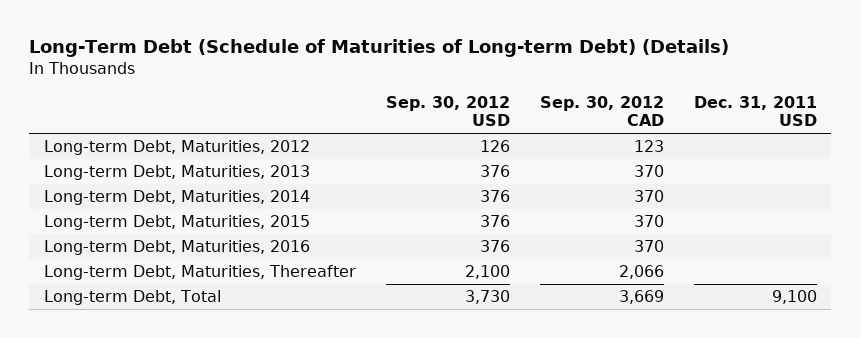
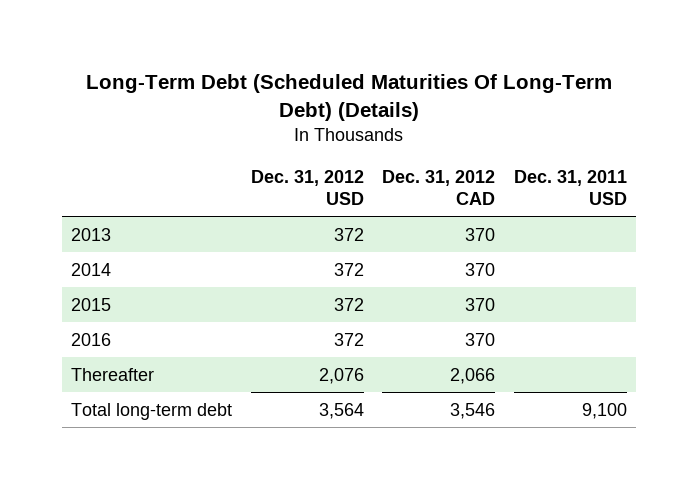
[29,39,730,58] Long-Term Debt (Schedule of Maturities of Long-term Debt) (Details) -> [85,74,612,122] Long-Term Debt (Scheduled Maturities Of Long-Term Debt) (Details)
[386,95,511,127] Sep. 30, 2012 USD -> none
[539,95,664,127] Sep. 30, 2012 CAD -> none
none -> [250,169,364,206] Dec. 31, 2012 USD
none -> [382,169,496,206] Dec. 31, 2012 CAD
[44,240,311,256] Long-term Debt, Maturities, 2016 -> none
[44,140,311,156] Long-term Debt, Maturities, 2012 -> [70,227,111,241] 2013
[44,165,311,181] Long-term Debt, Maturities, 2013 -> [70,262,111,276] 2014
[44,190,311,206] Long-term Debt, Maturities, 2014 -> [70,297,111,311] 2015
[44,215,311,231] Long-term Debt, Maturities, 2015 -> [70,332,111,346] 2016
[44,265,357,281] Long-term Debt, Maturities, Thereafter -> [70,367,154,381] Thereafter
[44,290,222,306] Long-term Debt, Total -> [70,402,232,420] Total long-term debt

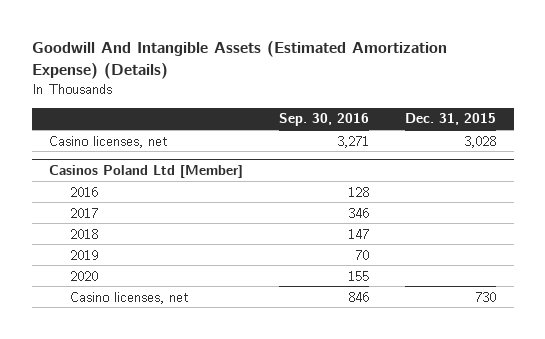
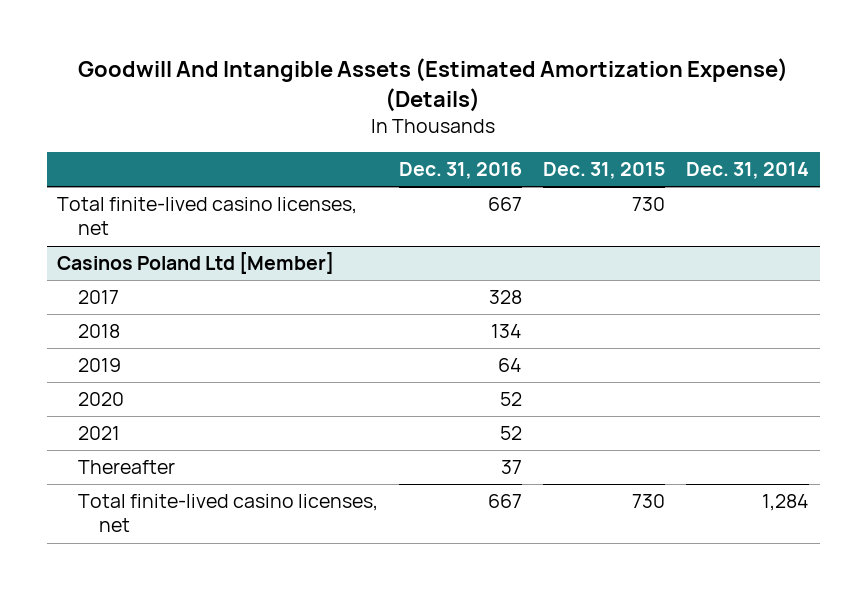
[279,113,370,127] Sep. 30, 2016 -> none
none -> [399,162,523,180] Dec. 31, 2016
none -> [686,162,810,180] Dec. 31, 2014
[49,135,168,148] Casino licenses, net -> [57,197,358,236] Total finite-lived casino licenses, net
[463,135,496,148] 3,028 -> [632,197,666,212] 730
[70,186,99,197] 2016 -> none
none -> [78,426,121,441] 2021
none -> [78,460,176,475] Thereafter
[70,291,189,304] Casino licenses, net -> [78,494,379,533] Total finite-lived casino licenses, net

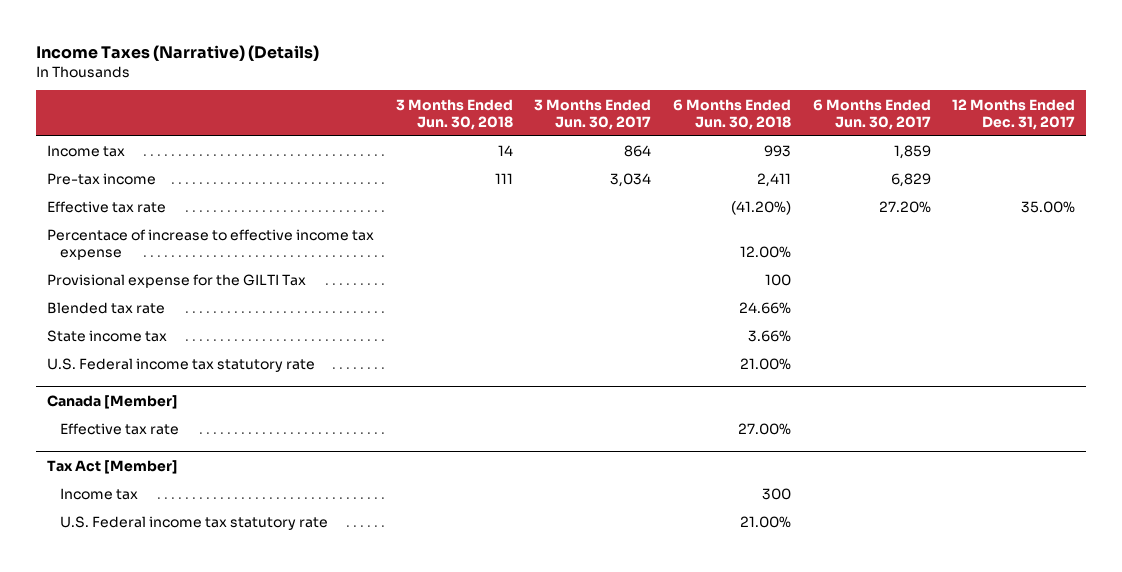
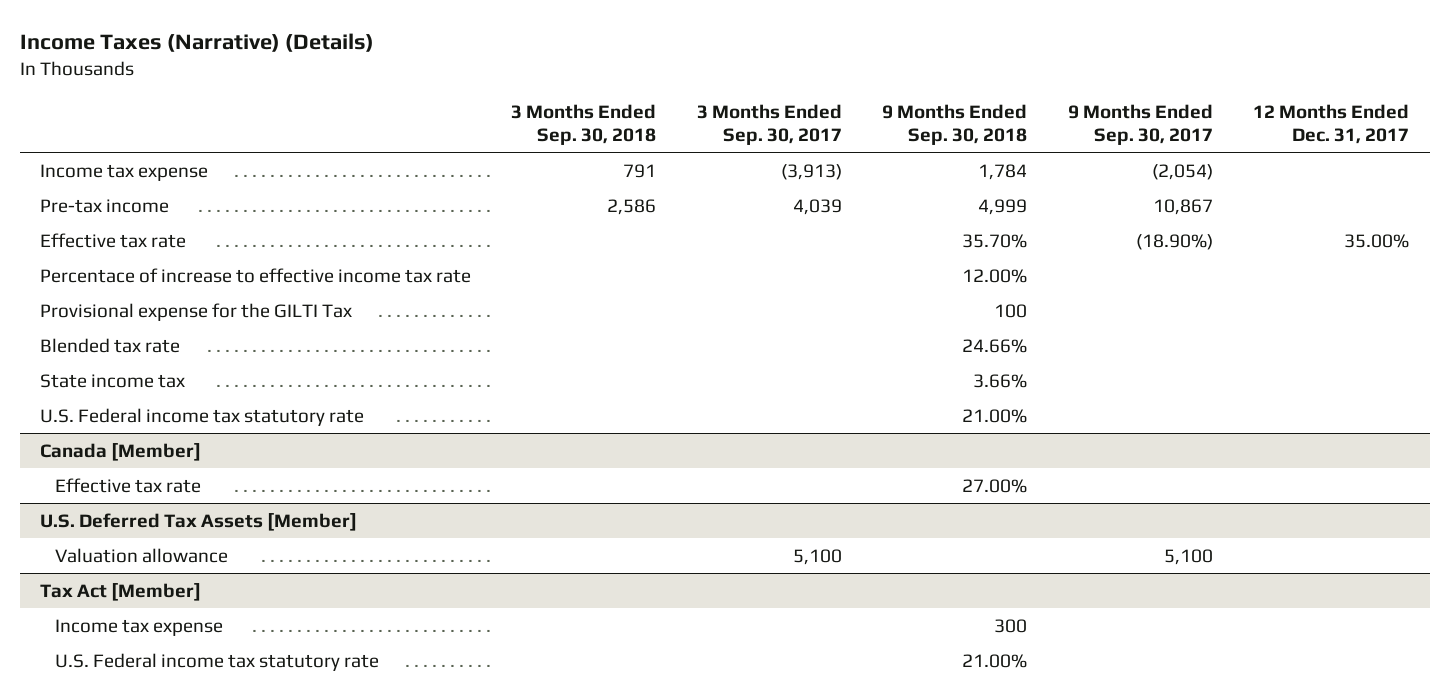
[395,98,513,130] 3 Months Ended Jun. 30, 2018 -> none
[534,98,652,130] 3 Months Ended Jun. 30, 2017 -> none
[672,98,791,130] 6 Months Ended Jun. 30, 2018 -> none
[812,98,931,130] 6 Months Ended Jun. 30, 2017 -> none
none -> [511,103,657,145] 3 Months Ended Sep. 30, 2018
none -> [696,103,842,145] 3 Months Ended Sep. 30, 2017
none -> [882,103,1028,145] 9 Months Ended Sep. 30, 2018
none -> [1067,103,1213,145] 9 Months Ended Sep. 30, 2017
[46,145,125,158] Income tax -> [40,163,209,181] Income tax expense
[46,229,374,261] Percentace of increase to effective income tax expense -> [40,267,472,283] Percentace of increase to effective income tax rate
none -> [40,512,358,531] U.S. Deferred Tax Assets [Member]
none -> [55,547,229,563] Valuation allowance
[60,488,139,501] Income tax -> [55,618,224,636] Income tax expense

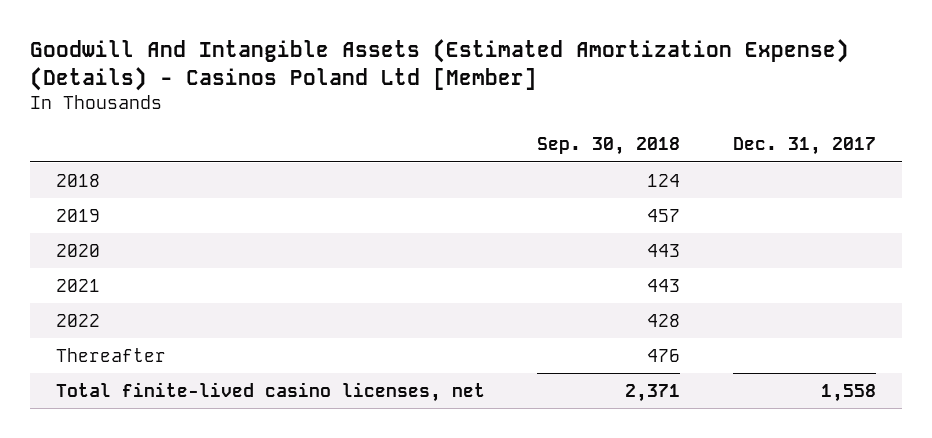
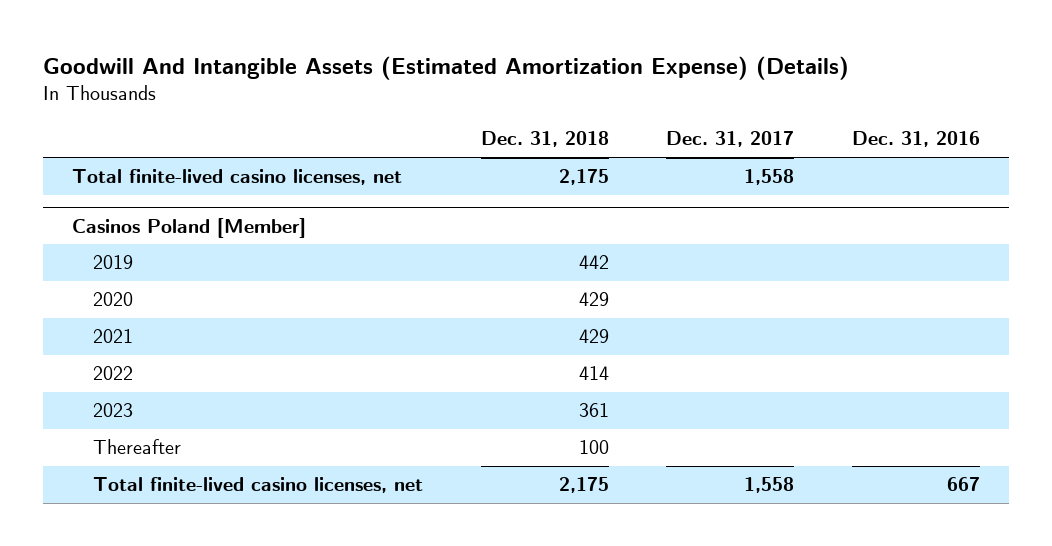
[29,39,849,91] Goodwill And Intangible Assets (Estimated Amortization Expense) (Details) - Casinos Poland Ltd [Member] -> [43,55,850,80] Goodwill And Intangible Assets (Estimated Amortization Expense) (Details)
[537,137,681,156] Sep. 30, 2018 -> none
none -> [480,131,609,148] Dec. 31, 2018
none -> [851,131,980,148] Dec. 31, 2016
[56,173,101,187] 2018 -> none
[56,208,101,222] 2019 -> none
[56,243,101,257] 2020 -> none
[56,278,101,292] 2021 -> none
[56,313,101,327] 2022 -> none
[56,347,167,362] Thereafter -> none
none -> [71,217,306,238] Casinos Poland [Member]
none -> [93,255,134,270] 2019
none -> [93,292,134,307] 2020
none -> [93,329,134,344] 2021
none -> [93,366,134,381] 2022
none -> [93,403,134,418] 2023
none -> [93,439,182,455] Thereafter
none -> [93,477,424,494] Total finite-lived casino licenses, net

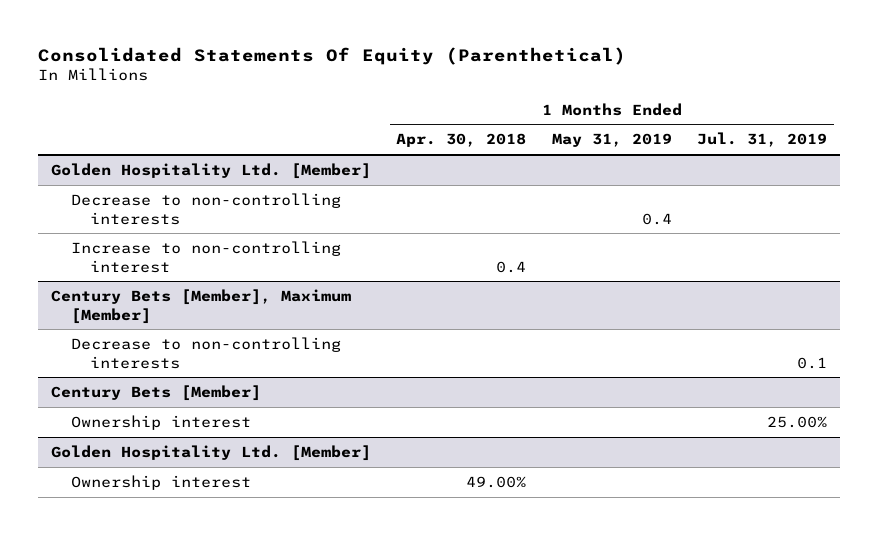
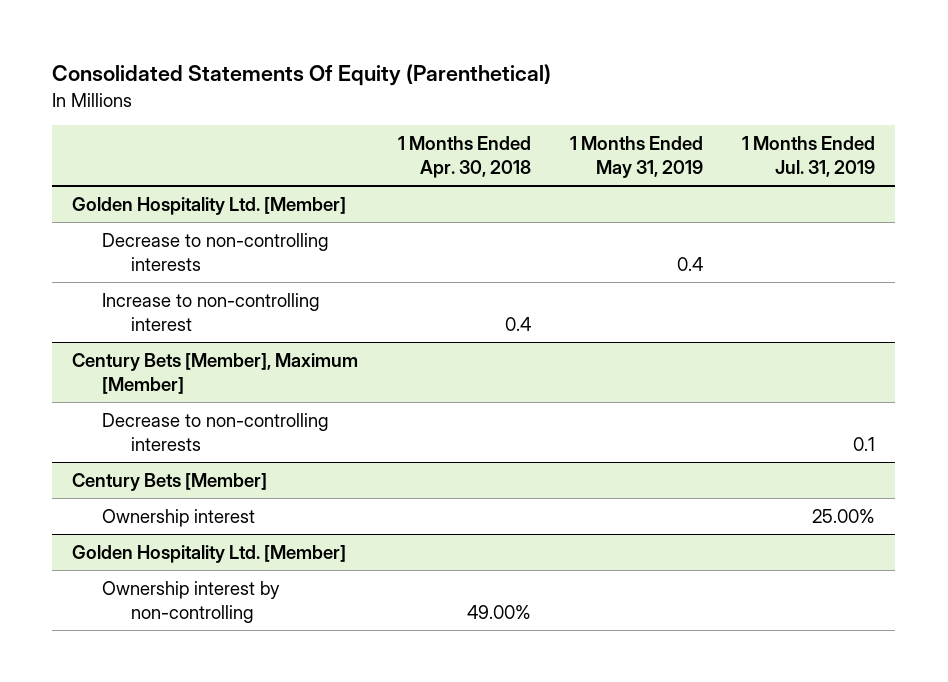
[70,474,251,490] Ownership interest -> none
none -> [101,580,280,623] Ownership interest by non-controlling

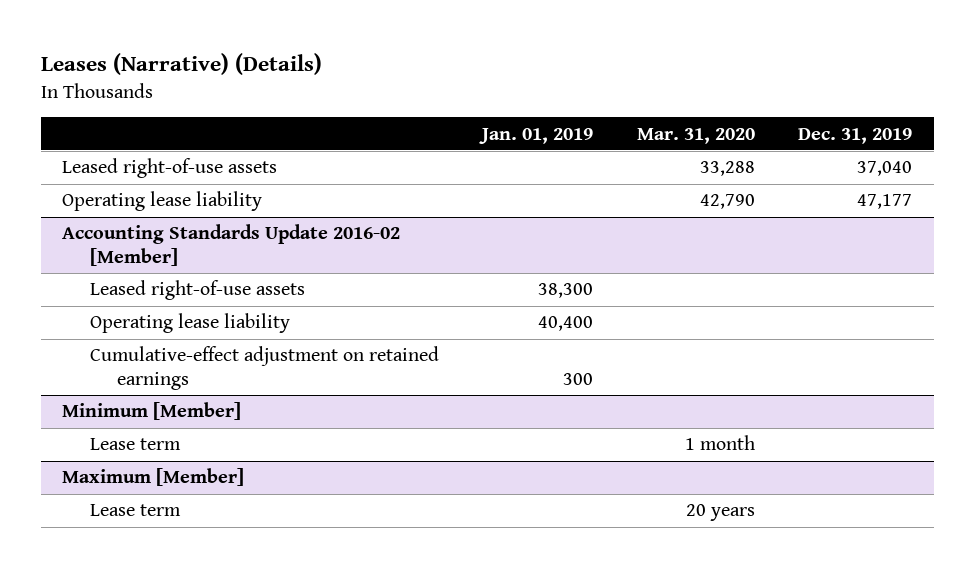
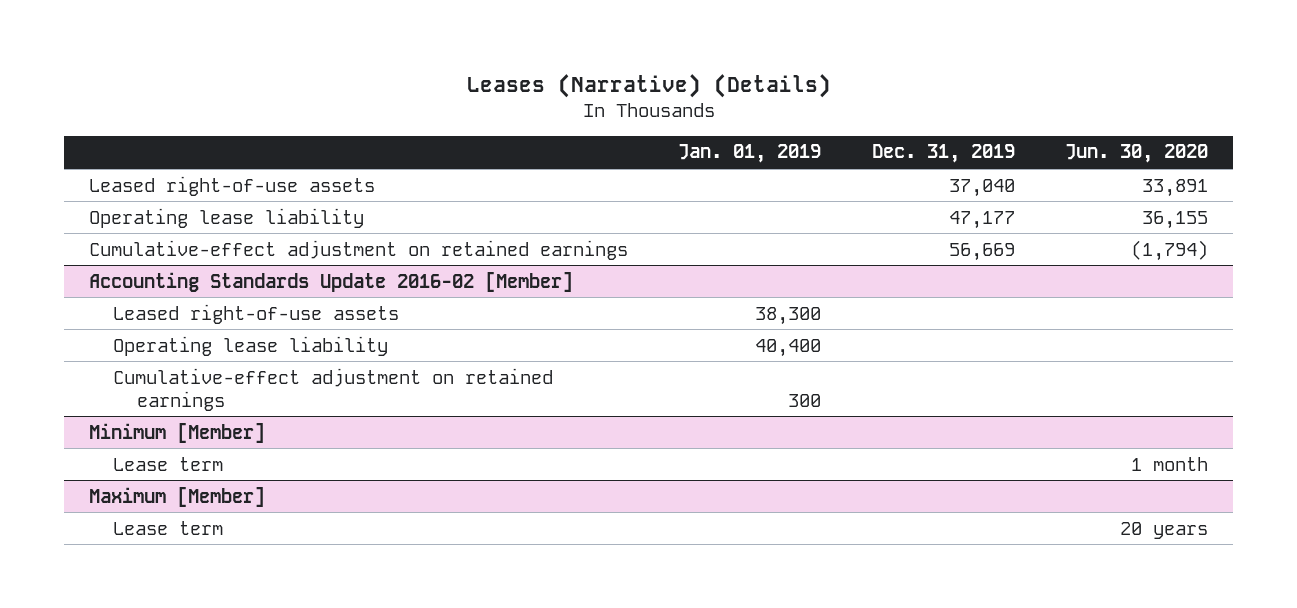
[636,127,755,144] Mar. 31, 2020 -> none
none -> [1065,144,1209,164] Jun. 30, 2020
none -> [89,239,629,260] Cumulative-effect adjustment on retained earnings

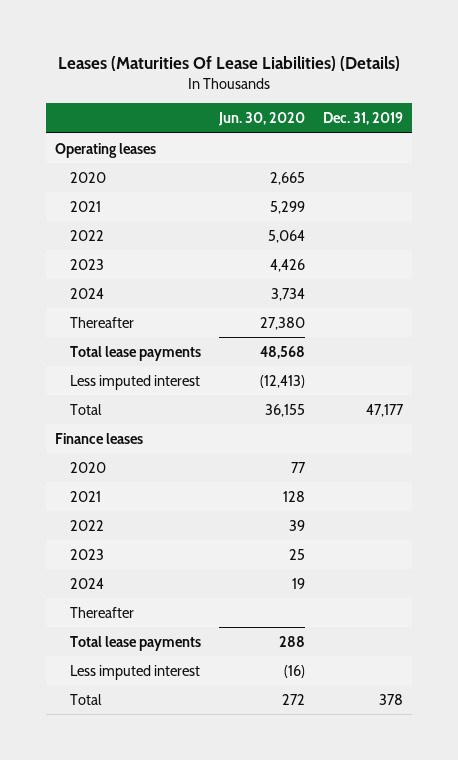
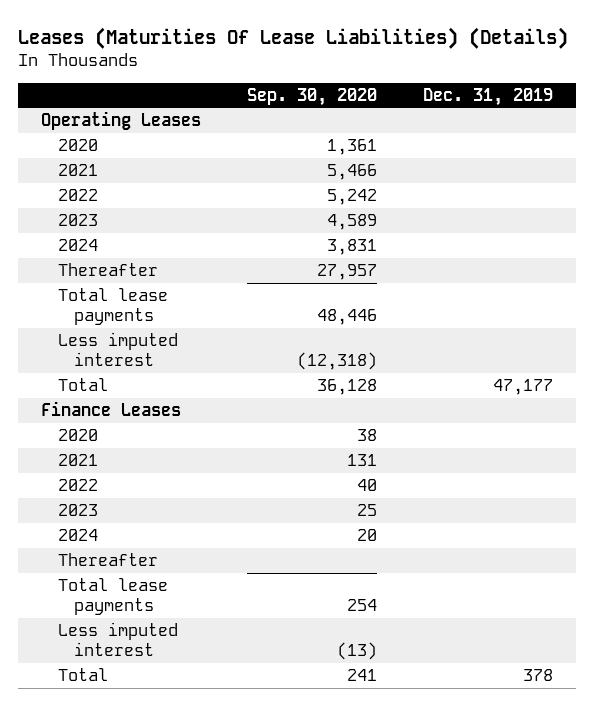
[218,111,306,126] Jun. 30, 2020 -> none
none -> [247,87,378,106] Sep. 30, 2020
[55,142,157,158] Operating leases -> [41,111,202,131] Operating Leases
[55,432,144,444] Finance leases -> [41,401,182,417] Finance Leases

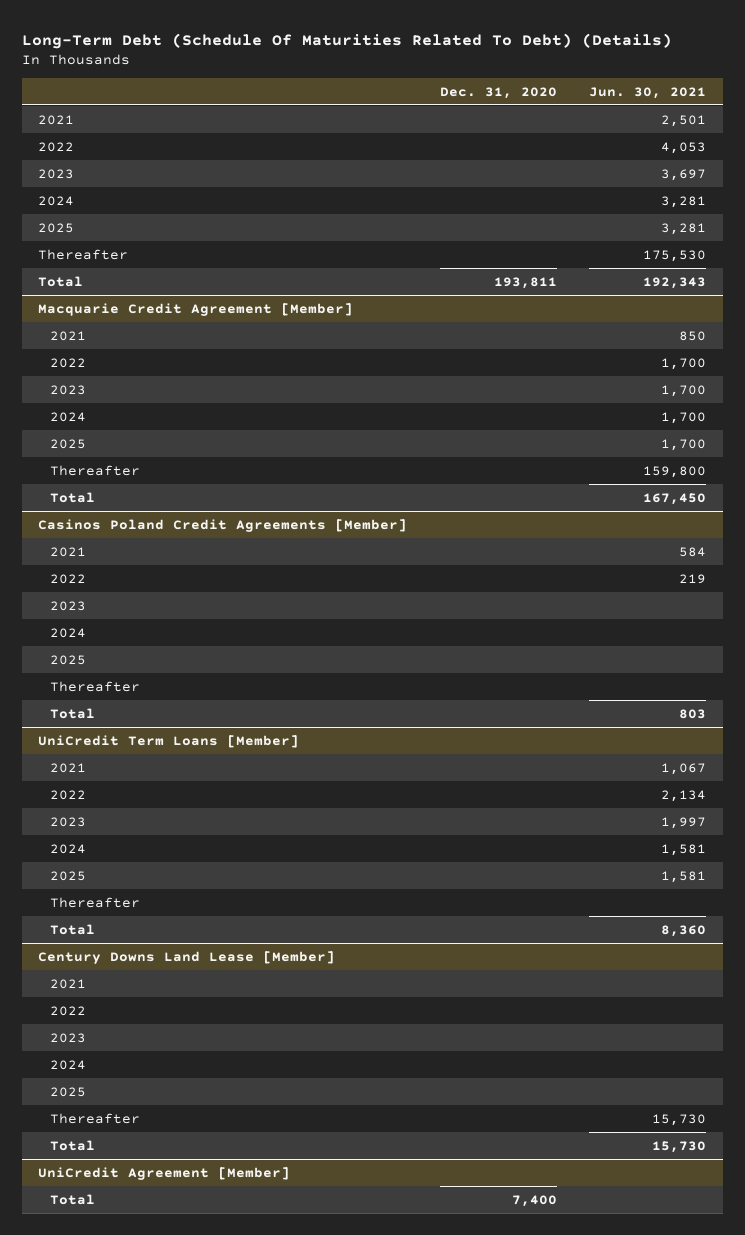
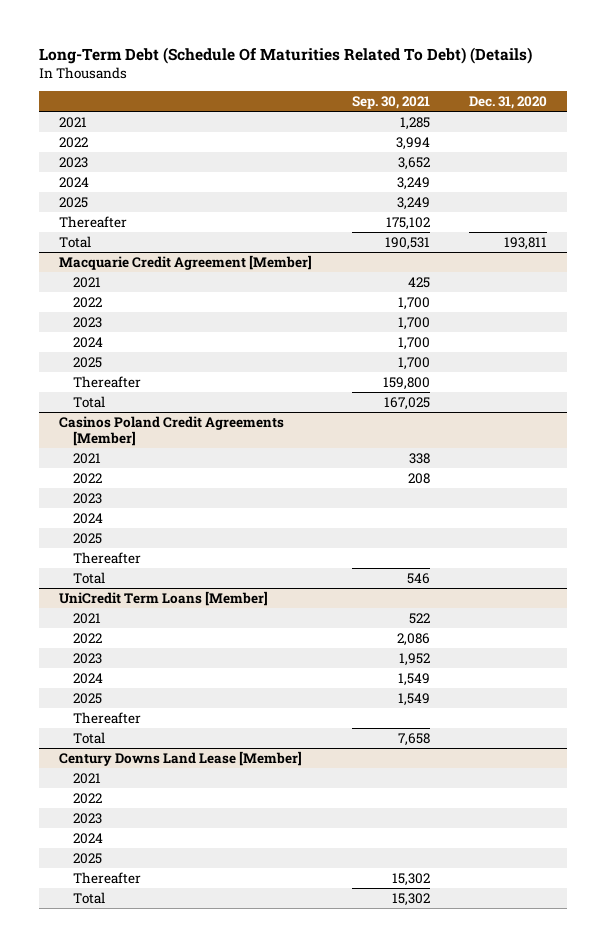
[589,86,707,99] Jun. 30, 2021 -> none
none -> [351,96,430,110] Sep. 30, 2021
[38,1166,291,1180] UniCredit Agreement [Member] -> none
[49,1193,95,1205] Total -> none

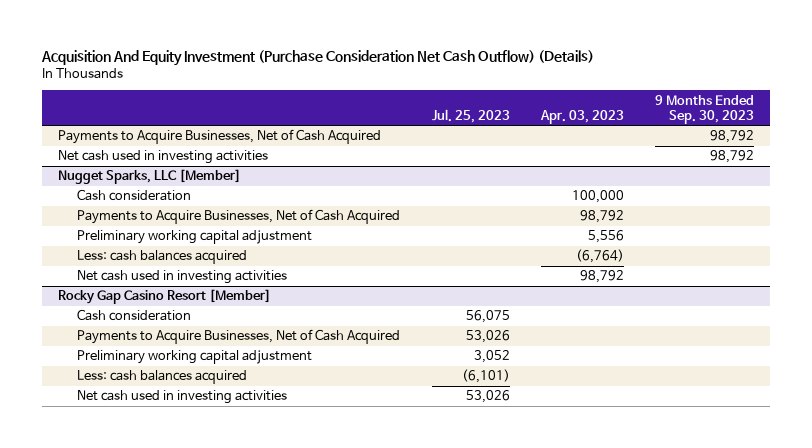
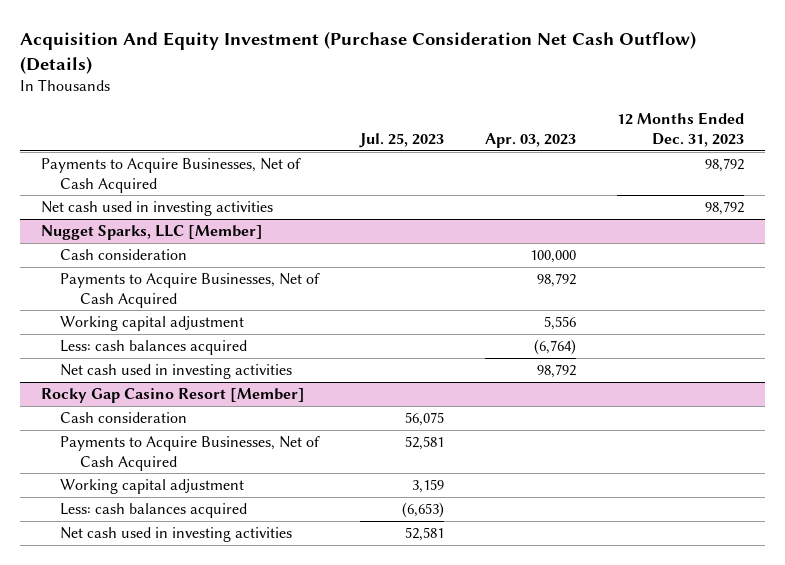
[655,94,755,124] 9 Months Ended Sep. 30, 2023 -> none
none -> [617,112,745,148] 12 Months Ended Dec. 31, 2023
[77,230,313,245] Preliminary working capital adjustment -> [60,315,245,331] Working capital adjustment
[465,330,510,344] 53,026 -> [405,435,445,450] 52,581
[77,350,313,365] Preliminary working capital adjustment -> [60,478,245,494] Working capital adjustment
[473,350,510,364] 3,052 -> [412,478,445,493] 3,159
[461,369,510,384] (6,101) -> [402,501,445,518] (6,653)
[465,390,510,404] 53,026 -> [405,526,445,541] 52,581

